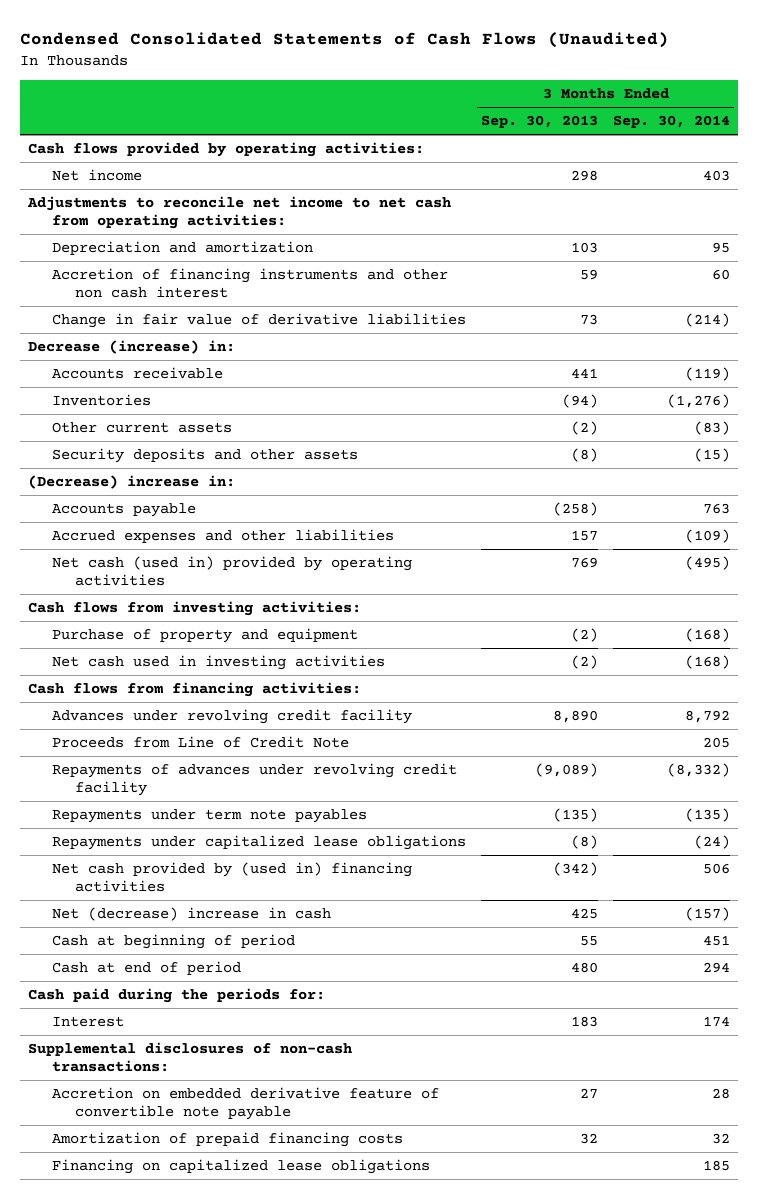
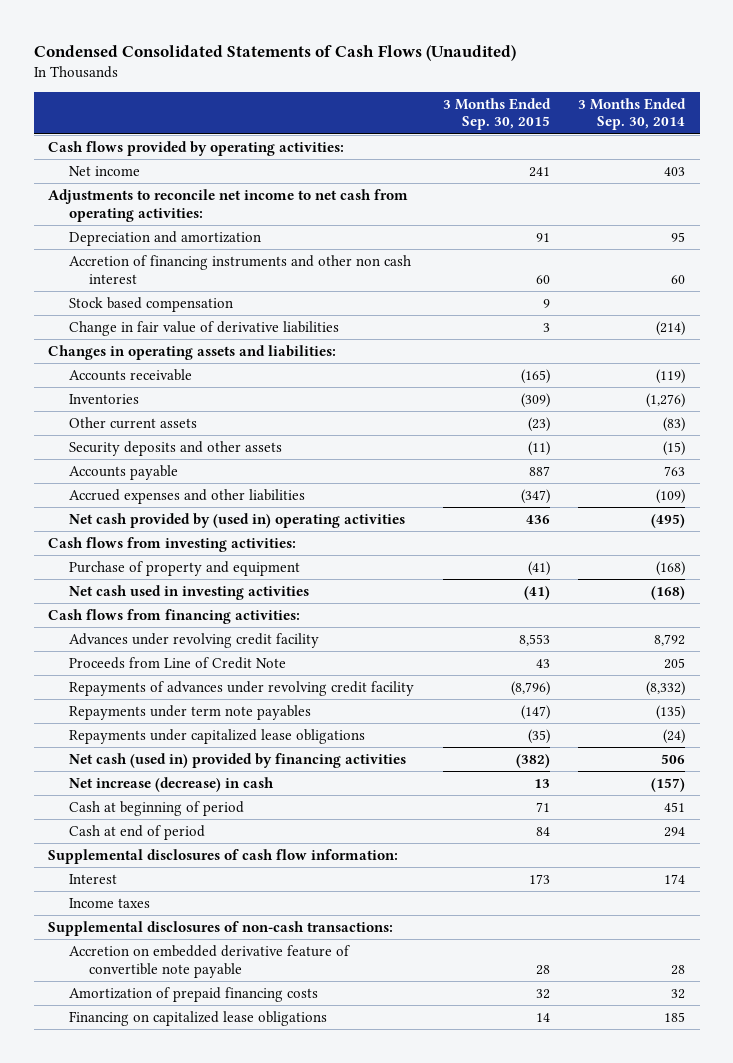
[481,115,599,129] Sep. 30, 2013 -> none
none -> [442,97,551,131] 3 Months Ended Sep. 30, 2015
none -> [68,296,233,312] Stock based compensation
[28,339,236,354] Decrease (increase) in: -> none
none -> [47,344,336,360] Changes in operating assets and liabilities:
[28,474,236,489] (Decrease) increase in: -> none
[51,555,412,586] Net cash (used in) provided by operating activities -> [68,512,405,528] Net cash provided by (used in) operating activities
[51,861,412,892] Net cash provided by (used in) financing activities -> [68,752,406,768] Net cash (used in) provided by financing activities
[51,906,331,921] Net (decrease) increase in cash -> [68,776,274,792] Net increase (decrease) in cash
[28,987,326,1003] Cash paid during the periods for: -> none
none -> [47,848,398,864] Supplemental disclosures of cash flow information:
none -> [68,897,150,908] Income taxes

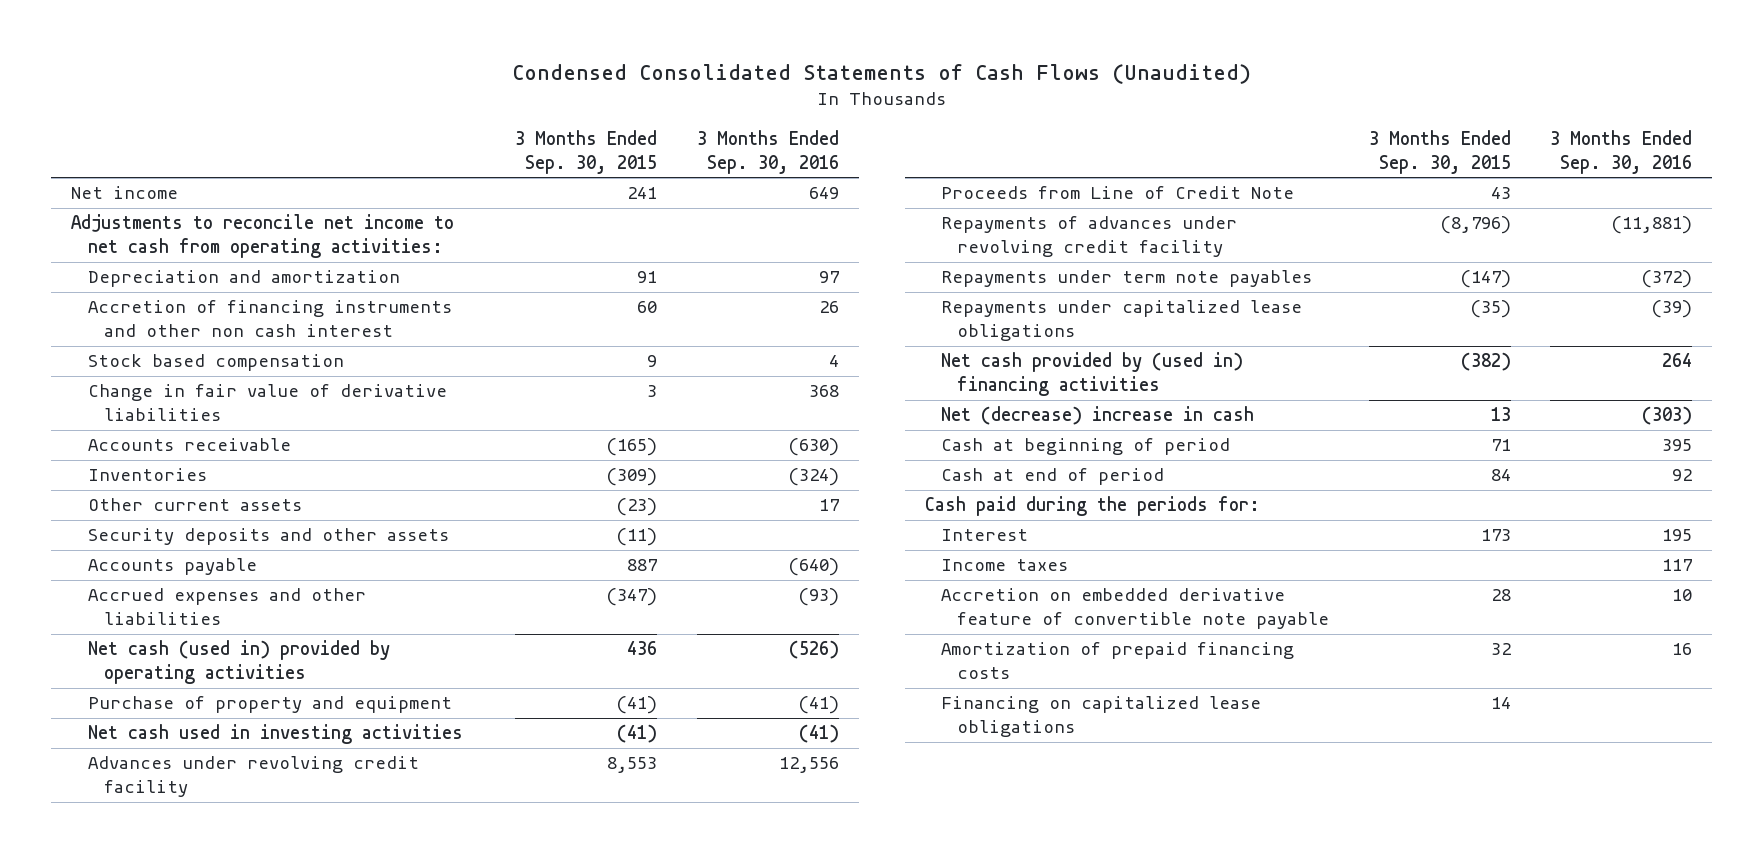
[578,97,687,131] 3 Months Ended Sep. 30, 2014 -> none
none -> [696,130,839,174] 3 Months Ended Sep. 30, 2016
[47,140,344,156] Cash flows provided by operating activities: -> none
[47,344,336,360] Changes in operating assets and liabilities: -> none
[47,536,296,552] Cash flows from investing activities: -> none
[68,512,405,528] Net cash provided by (used in) operating activities -> [87,640,390,684] Net cash (used in) provided by operating activities
[47,608,300,624] Cash flows from financing activities: -> none
[68,752,406,768] Net cash (used in) provided by financing activities -> [940,352,1243,396] Net cash provided by (used in) financing activities
[68,776,274,792] Net increase (decrease) in cash -> [940,406,1254,426] Net (decrease) increase in cash
[47,848,398,864] Supplemental disclosures of cash flow information: -> [924,496,1260,517] Cash paid during the periods for:
[47,920,393,936] Supplemental disclosures of non-cash transactions: -> none

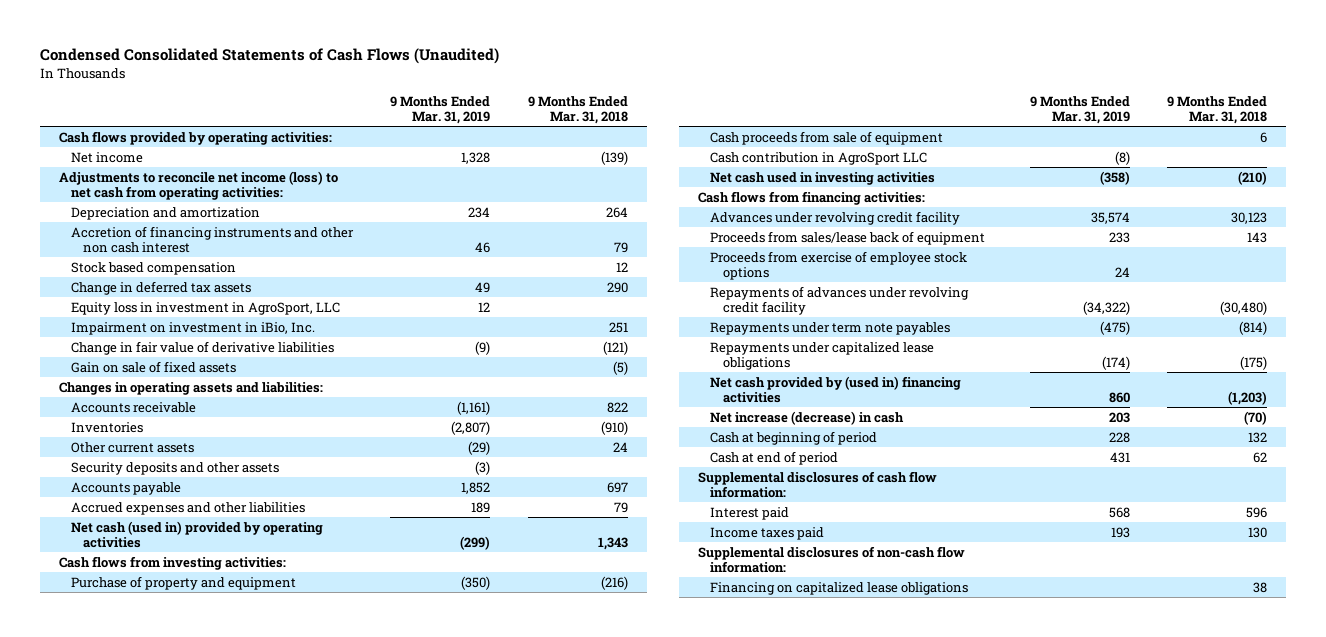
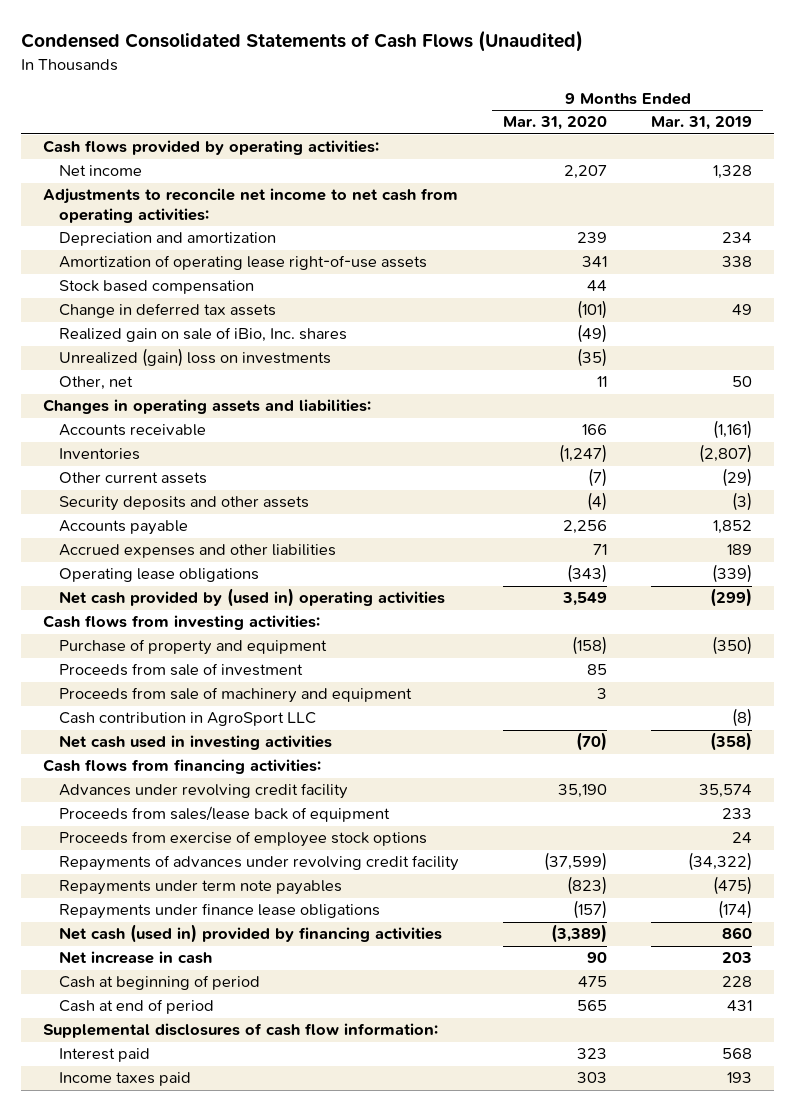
[527,95,628,125] 9 Months Ended Mar. 31, 2018 -> none
none -> [503,116,608,131] Mar. 31, 2020
[58,170,338,201] Adjustments to reconcile net income (loss) to net cash from operating activities: -> [43,188,459,223] Adjustments to reconcile net income to net cash from operating activities:
[71,225,355,254] Accretion of financing instruments and other non cash interest -> none
none -> [59,255,428,271] Amortization of operating lease right-of-use assets
[71,301,341,315] Equity loss in investment in AgroSport, LLC -> none
[71,321,316,335] Impairment on investment in iBio, Inc. -> none
[71,340,335,355] Change in fair value of derivative liabilities -> none
[71,360,237,373] Gain on sale of fixed assets -> none
none -> [59,327,348,343] Realized gain on sale of iBio, Inc. shares
none -> [59,348,332,368] Unrealized (gain) loss on investments
none -> [59,376,134,391] Other, net
none -> [59,568,260,583] Operating lease obligations
[71,520,324,549] Net cash (used in) provided by operating activities -> [59,588,446,608] Net cash provided by (used in) operating activities
none -> [59,663,304,677] Proceeds from sale of investment
[710,130,944,145] Cash proceeds from sale of equipment -> [59,687,413,704] Proceeds from sale of machinery and equipment
[710,341,935,371] Repayments under capitalized lease obligations -> [59,903,381,920] Repayments under finance lease obligations
[710,375,962,404] Net cash provided by (used in) financing activities -> [59,924,443,944] Net cash (used in) provided by financing activities
[710,410,905,425] Net increase (decrease) in cash -> [59,951,213,965] Net increase in cash
[697,545,965,574] Supplemental disclosures of non-cash flow information: -> none
[710,581,969,595] Financing on capitalized lease obligations -> none

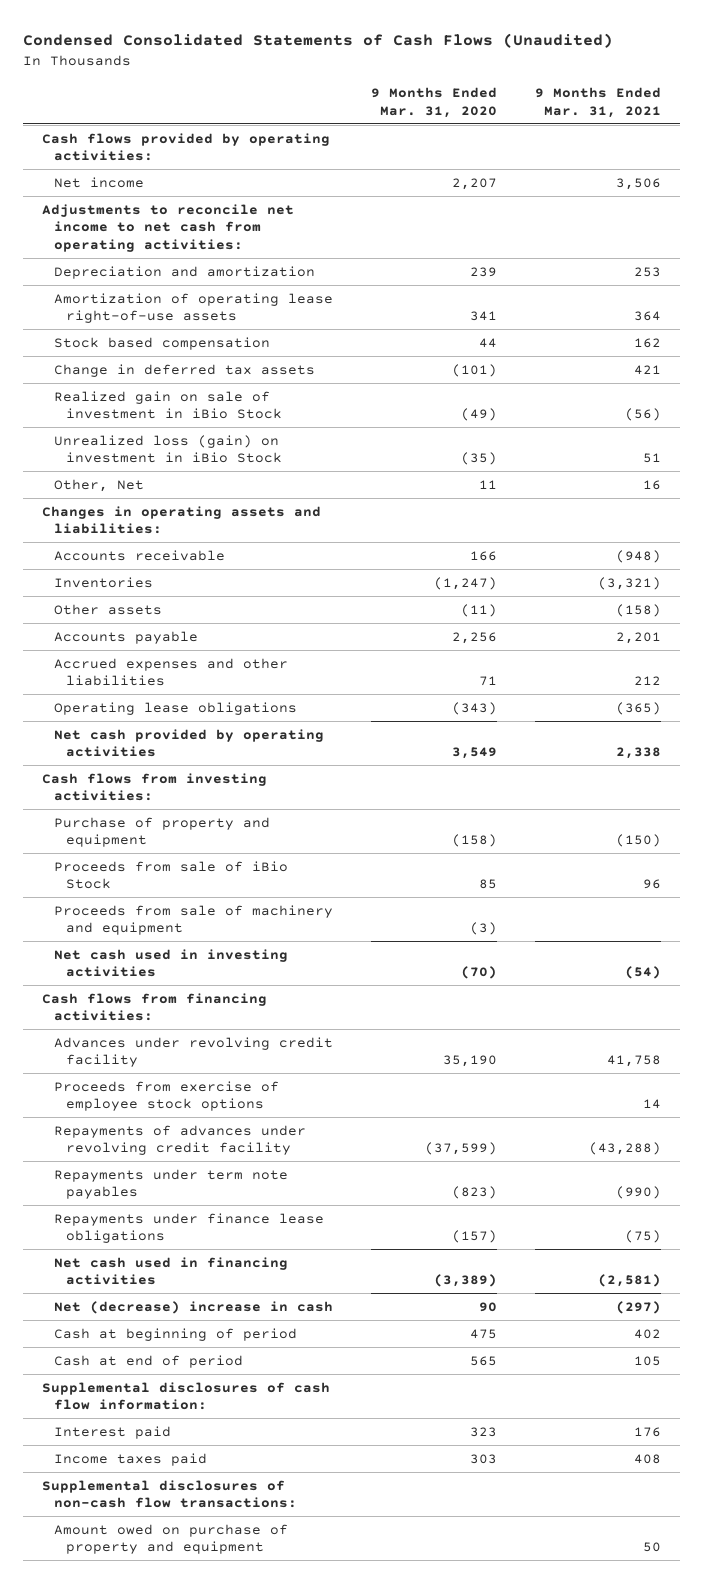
[651,116,753,131] Mar. 31, 2019 -> none
none -> [534,86,661,118] 9 Months Ended Mar. 31, 2021
[59,327,348,343] Realized gain on sale of iBio, Inc. shares -> [53,390,282,420] Realized gain on sale of investment in iBio Stock
[59,348,332,368] Unrealized (gain) loss on investments -> [53,434,282,464] Unrealized loss (gain) on investment in iBio Stock
[59,376,134,391] Other, net -> [53,478,144,492] Other, Net
[59,496,310,512] Security deposits and other assets -> none
[59,472,208,485] Other current assets -> [53,603,162,615] Other assets
[588,468,608,488] (7) -> [460,603,497,617] (11)
[59,588,446,608] Net cash provided by (used in) operating activities -> [53,728,324,758] Net cash provided by operating activities
[59,712,317,727] Cash contribution in AgroSport LLC -> none
[59,663,304,677] Proceeds from sale of investment -> [53,860,288,890] Proceeds from sale of iBio Stock
[597,688,608,700] 3 -> [469,922,497,936] (3)
[59,806,391,823] Proceeds from sales/lease back of equipment -> none
[59,924,443,944] Net cash (used in) provided by financing activities -> [53,1256,288,1286] Net cash used in financing activities
[59,951,213,965] Net increase in cash -> [53,1300,333,1314] Net (decrease) increase in cash
none -> [42,1479,297,1509] Supplemental disclosures of non-cash flow transactions:
none -> [53,1523,288,1555] Amount owed on purchase of property and equipment

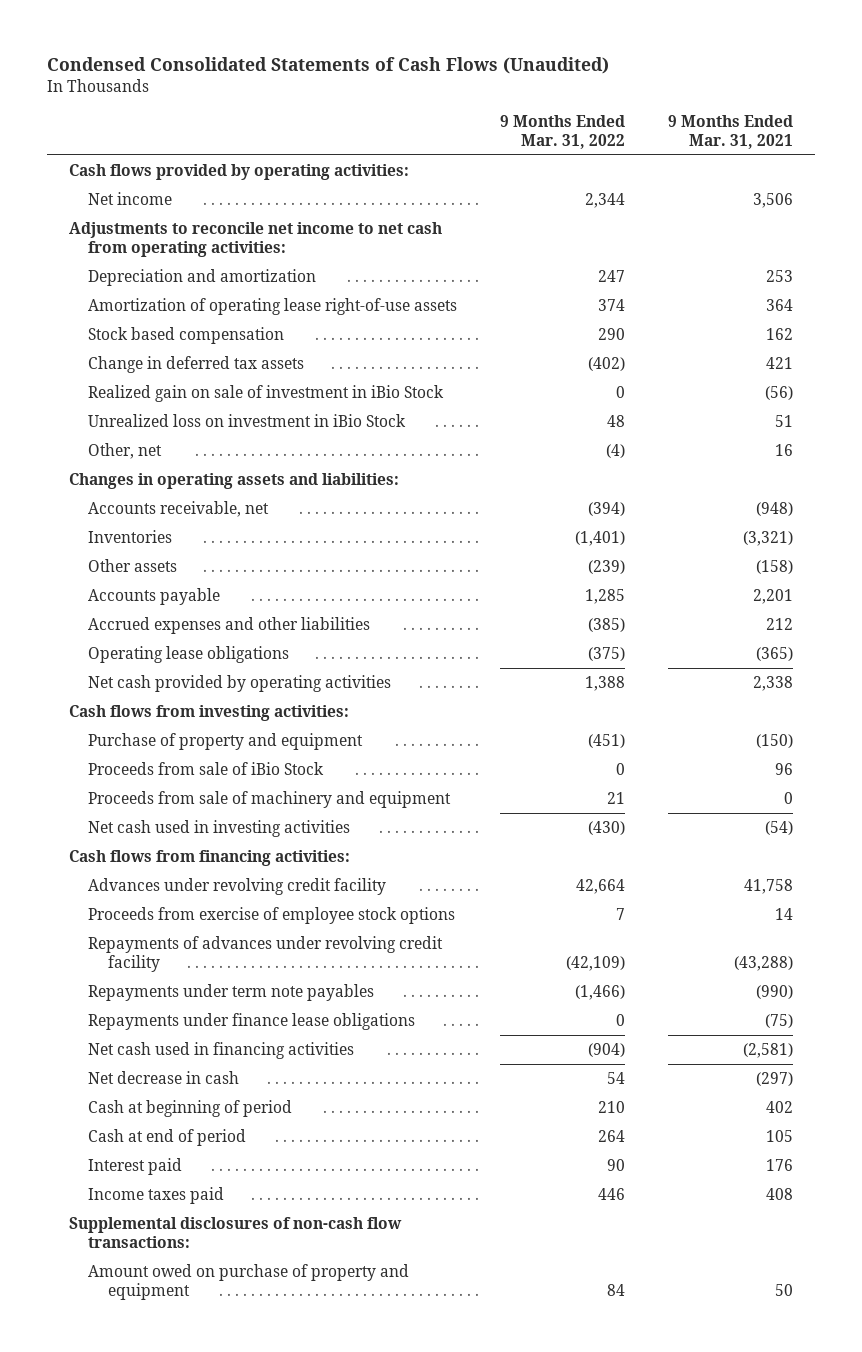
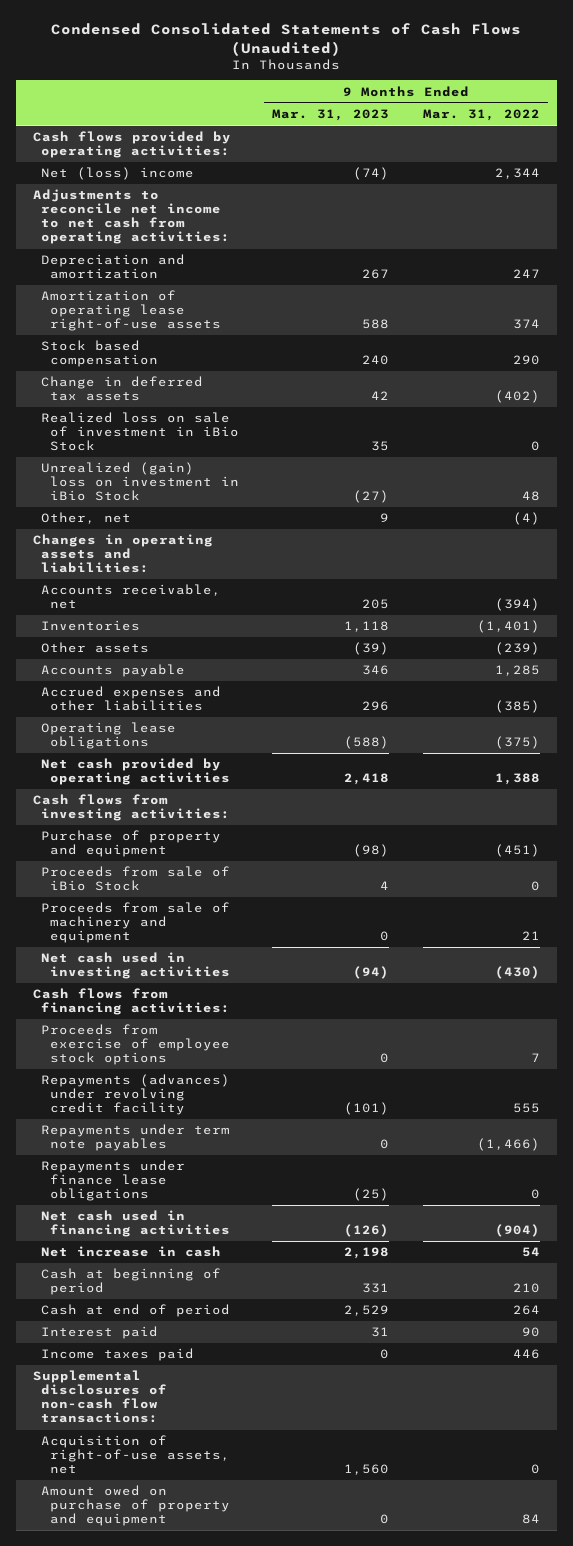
[668,115,794,149] 9 Months Ended Mar. 31, 2021 -> none
none -> [272,109,390,122] Mar. 31, 2023
[88,192,173,206] Net income -> [41,167,195,181] Net (loss) income
[88,385,445,403] Realized gain on sale of investment in iBio Stock -> [41,412,239,452] Realized loss on sale of investment in iBio Stock
[88,414,407,428] Unrealized loss on investment in iBio Stock -> [41,462,239,502] Unrealized (gain) loss on investment in iBio Stock
[88,878,387,896] Advances under revolving credit facility -> none
[88,936,444,972] Repayments of advances under revolving credit facility -> [41,1074,231,1116] Repayments (advances) under revolving credit facility
[566,955,626,971] (42,109) -> [512,1103,540,1114] 555
[88,1071,240,1085] Net decrease in cash -> [41,1246,222,1258] Net increase in cash
none -> [41,1435,230,1475] Acquisition of right-of-use assets, net

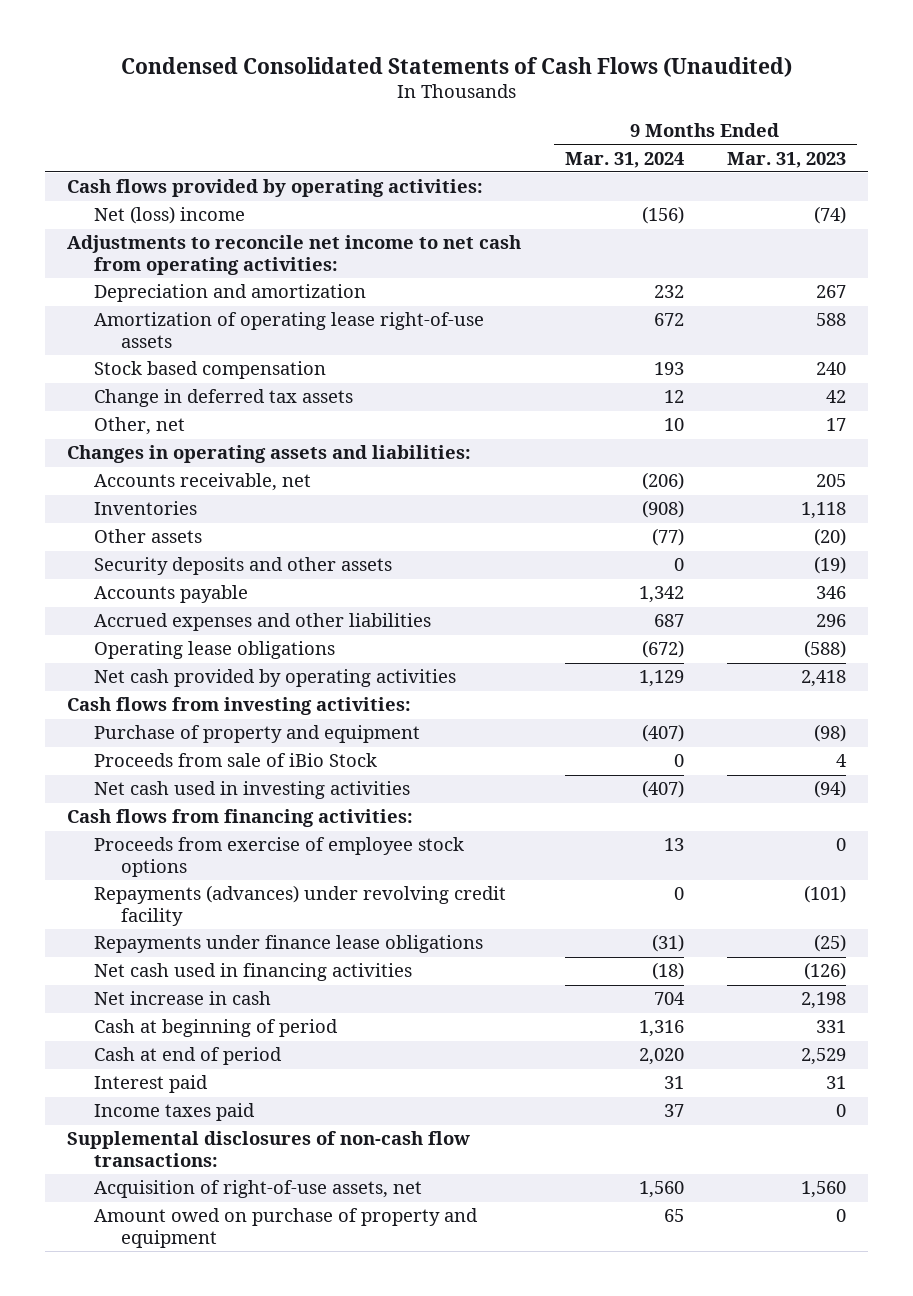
[422,109,540,122] Mar. 31, 2022 -> none
none -> [564,151,684,168] Mar. 31, 2024
[41,412,239,452] Realized loss on sale of investment in iBio Stock -> none
[41,462,239,502] Unrealized (gain) loss on investment in iBio Stock -> none
[380,513,390,523] 9 -> [826,418,847,432] 17
[353,642,390,656] (39) -> [814,528,847,547] (20)
none -> [94,557,393,576] Security deposits and other assets
[41,902,231,944] Proceeds from sale of machinery and equipment -> none
[41,1124,231,1152] Repayments under term note payables -> none

